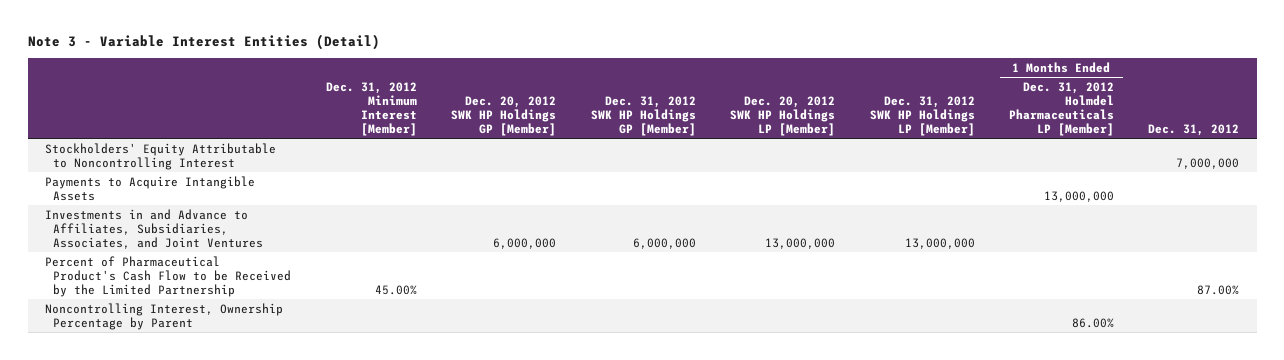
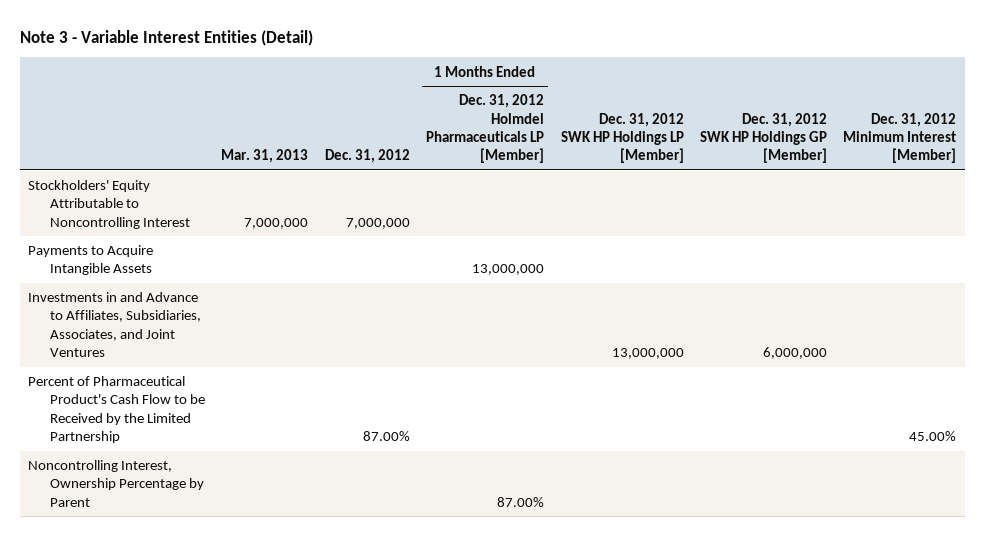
[451,96,557,136] Dec. 20, 2012 SWK HP Holdings GP [Member] -> none
[730,96,836,136] Dec. 20, 2012 SWK HP Holdings LP [Member] -> none
none -> [221,149,309,164] Mar. 31, 2013
[1071,317,1114,328] 86.00% -> [497,496,545,507] 87.00%

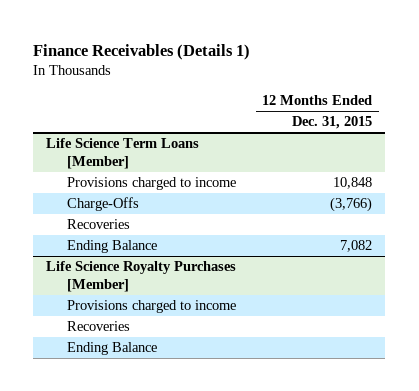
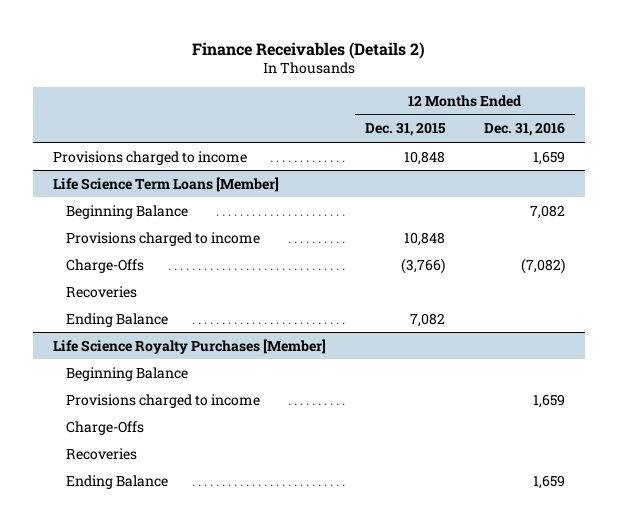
[33,43,251,60] Finance Receivables (Details 1) -> [192,41,426,59] Finance Receivables (Details 2)
none -> [484,122,566,137] Dec. 31, 2016
none -> [52,150,247,165] Provisions charged to income
none -> [66,204,189,219] Beginning Balance
none -> [66,366,189,381] Beginning Balance
none -> [66,420,145,435] Charge-Offs

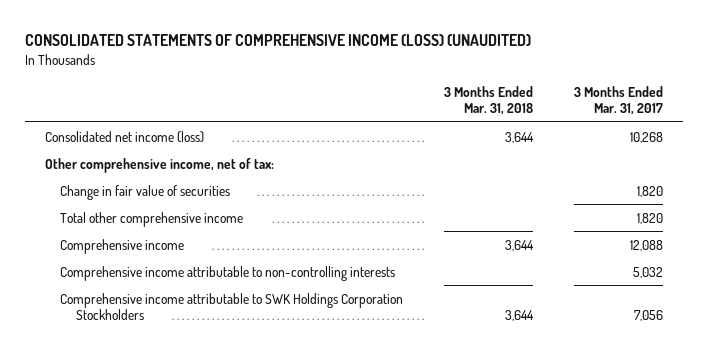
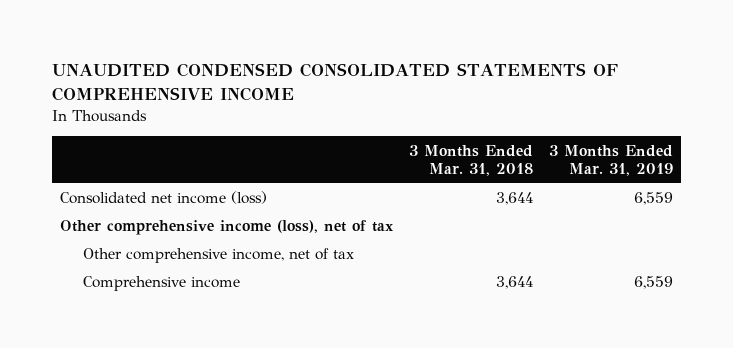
[24,34,531,47] CONSOLIDATED STATEMENTS OF COMPREHENSIVE INCOME (LOSS) (UNAUDITED) -> [52,63,619,102] UNAUDITED CONDENSED CONSOLIDATED STATEMENTS OF COMPREHENSIVE INCOME
[573,85,663,116] 3 Months Ended Mar. 31, 2017 -> none
none -> [548,144,673,177] 3 Months Ended Mar. 31, 2019
[60,184,231,200] Change in fair value of securities -> none
[45,157,275,173] Other comprehensive income, net of tax: -> [60,220,395,236] Other comprehensive income (loss), net of tax
[60,211,244,227] Total other comprehensive income -> [82,248,354,264] Other comprehensive income, net of tax
[60,265,396,281] Comprehensive income attributable to non-controlling interests -> none
[60,292,404,321] Comprehensive income attributable to SWK Holdings Corporation Stockholders -> none

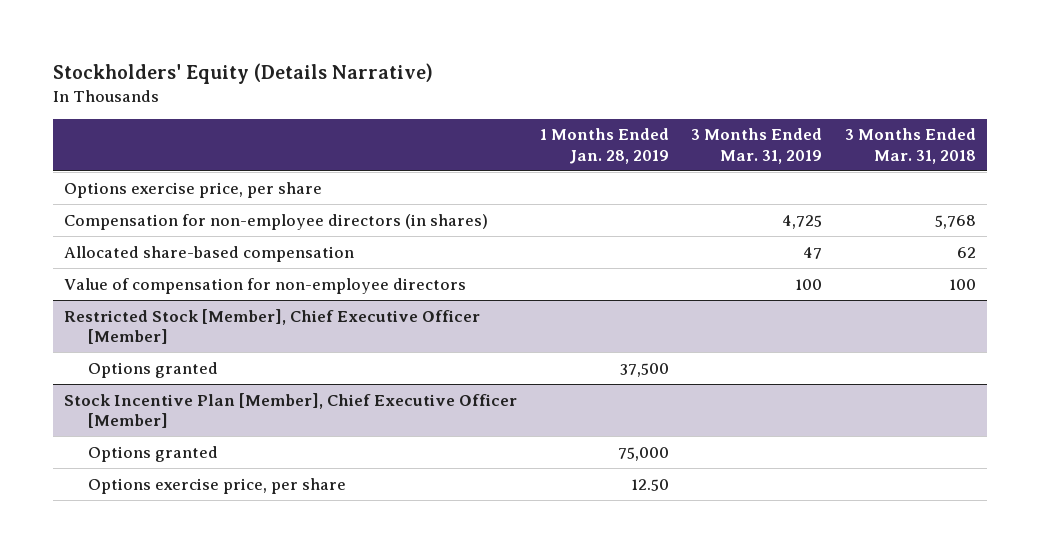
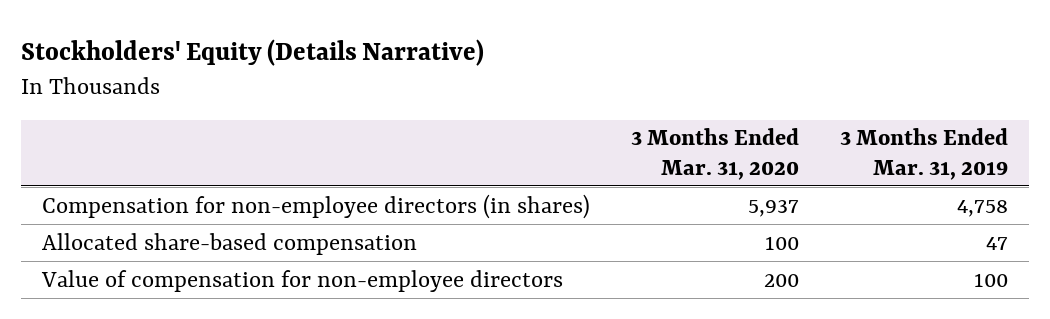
[539,128,669,164] 1 Months Ended Jan. 28, 2019 -> none
[844,128,976,164] 3 Months Ended Mar. 31, 2018 -> none
none -> [630,128,799,180] 3 Months Ended Mar. 31, 2020
[64,181,323,198] Options exercise price, per share -> none
[782,214,823,229] 4,725 -> [957,199,1009,217] 4,758
[64,308,481,345] Restricted Stock [Member], Chief Executive Officer [Member] -> none
[87,361,218,378] Options granted -> none
[64,392,518,429] Stock Incentive Plan [Member], Chief Executive Officer [Member] -> none
[87,445,218,462] Options granted -> none
[87,477,346,494] Options exercise price, per share -> none

